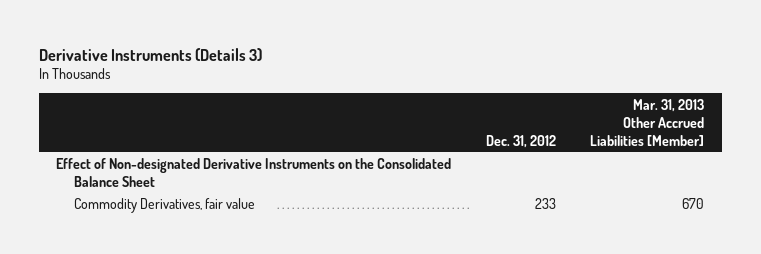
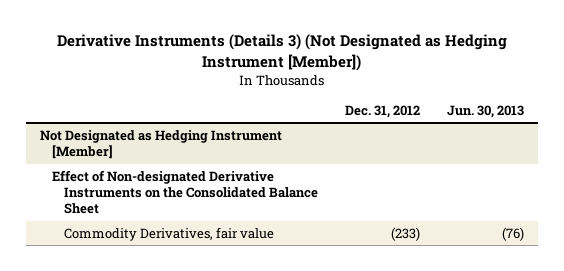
[38,47,262,61] Derivative Instruments (Details 3) -> [56,34,507,71] Derivative Instruments (Details 3) (Not Designated as Hedging Instrument [Member])
[590,98,705,146] Mar. 31, 2013 Other Accrued Liabilities [Member] -> none
none -> [447,104,525,118] Jun. 30, 2013
none -> [39,129,282,160] Not Designated as Hedging Instrument [Member]
[534,198,556,210] 233 -> [391,226,421,241] (233)

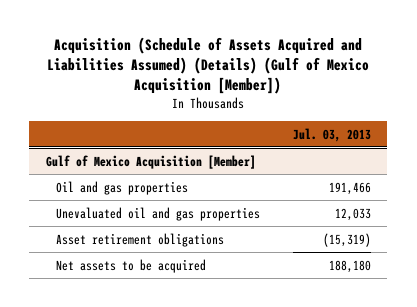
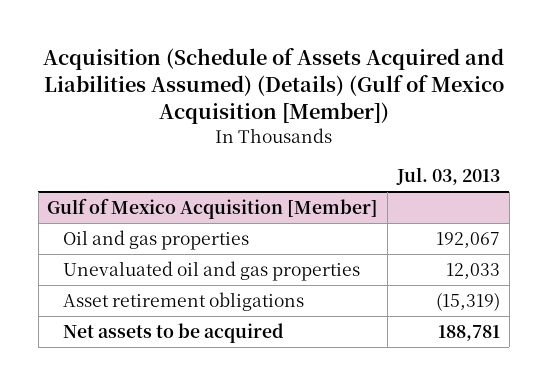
[328,181,371,195] 191,466 -> [435,232,500,249] 192,067
[328,259,371,273] 188,180 -> [437,325,500,342] 188,781

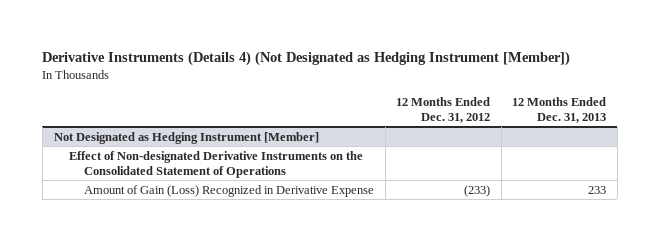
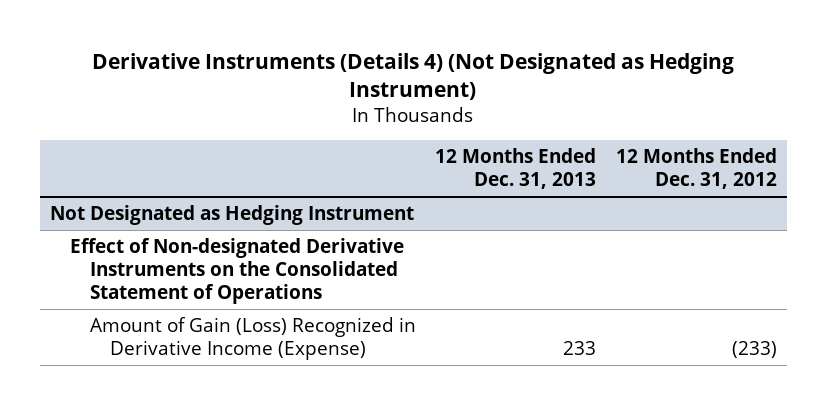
[42,51,571,67] Derivative Instruments (Details 4) (Not Designated as Hedging Instrument [Member]) -> [92,52,735,101] Derivative Instruments (Details 4) (Not Designated as Hedging Instrument)
[53,131,319,144] Not Designated as Hedging Instrument [Member] -> [49,205,414,226] Not Designated as Hedging Instrument
[83,184,374,197] Amount of Gain (Loss) Recognized in Derivative Expense -> [89,317,416,361] Amount of Gain (Loss) Recognized in Derivative Income (Expense)

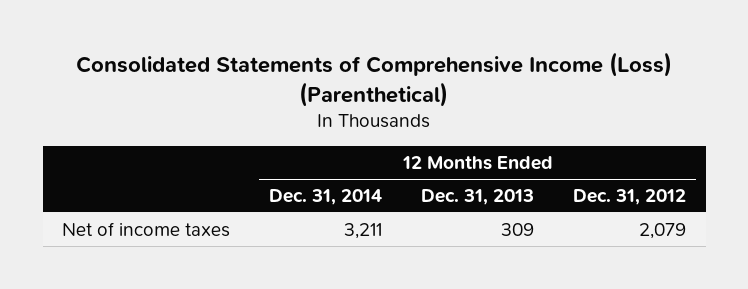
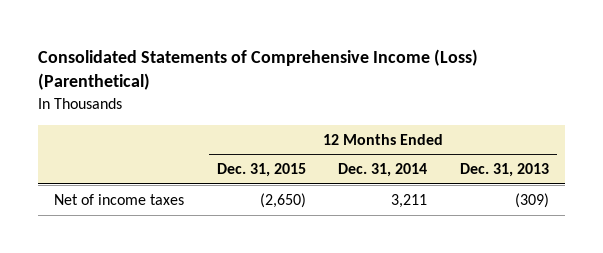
[573,188,687,205] Dec. 31, 2012 -> none
none -> [216,163,306,178] Dec. 31, 2015
[501,222,535,236] 309 -> [514,192,549,208] (309)

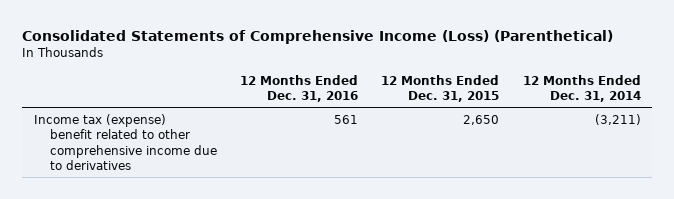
[459,163,549,178] Dec. 31, 2013 -> none
none -> [240,74,359,103] 12 Months Ended Dec. 31, 2016
[54,193,185,205] Net of income taxes -> none
none -> [33,113,217,170] Income tax (expense) benefit related to other comprehensive income due to derivatives

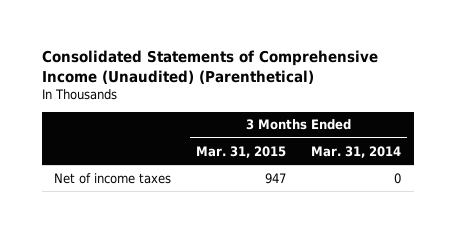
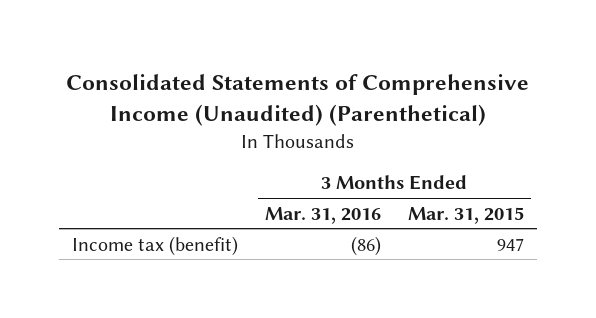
[311,145,402,158] Mar. 31, 2014 -> none
none -> [265,206,382,224] Mar. 31, 2016
[54,172,172,184] Net of income taxes -> [72,235,239,256] Income tax (benefit)

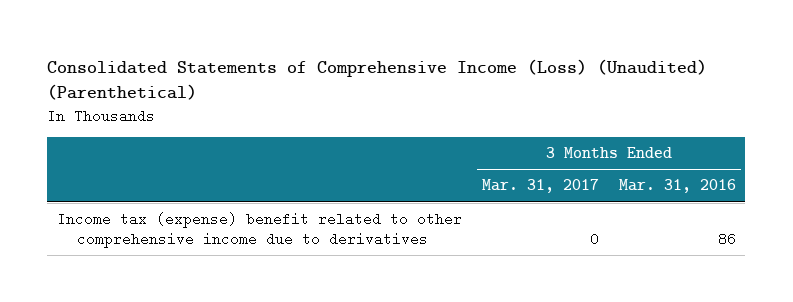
[66,73,530,126] Consolidated Statements of Comprehensive Income (Unaudited) (Parenthetical) -> [47,58,708,101] Consolidated Statements of Comprehensive Income (Loss) (Unaudited) (Parenthetical)
[407,206,524,224] Mar. 31, 2015 -> none
none -> [481,179,599,194] Mar. 31, 2017
[72,235,239,256] Income tax (benefit) -> [57,212,463,248] Income tax (expense) benefit related to other comprehensive income due to derivatives
[351,235,382,256] (86) -> [717,231,736,246] 86

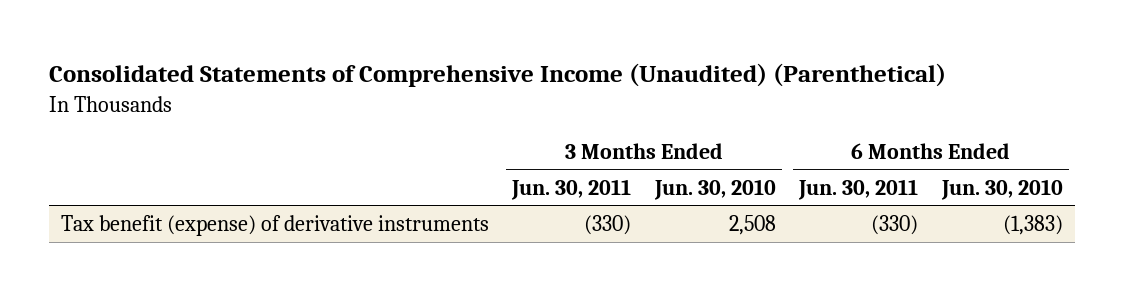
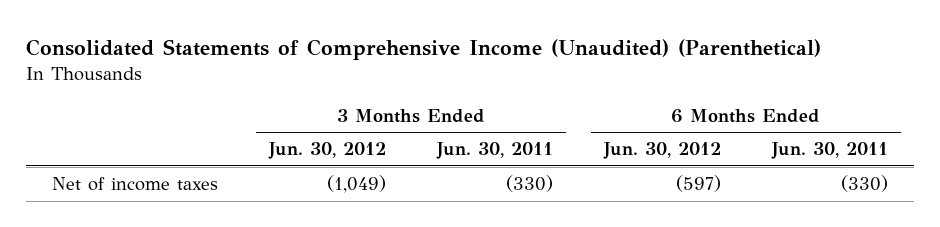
[653,178,776,200] Jun. 30, 2010 -> none
[940,178,1063,200] Jun. 30, 2010 -> none
none -> [267,142,386,160] Jun. 30, 2012
none -> [603,142,722,160] Jun. 30, 2012
[60,215,489,237] Tax benefit (expense) of derivative instruments -> [51,177,218,192] Net of income taxes

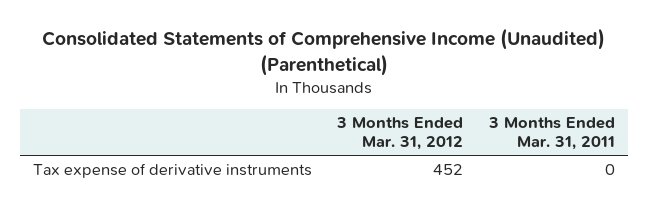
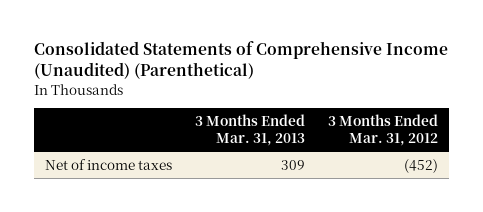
[487,117,615,151] 3 Months Ended Mar. 31, 2011 -> none
none -> [195,114,306,147] 3 Months Ended Mar. 31, 2013
[32,162,312,178] Tax expense of derivative instruments -> [45,158,173,170] Net of income taxes
[433,163,464,175] 452 -> [403,158,438,173] (452)

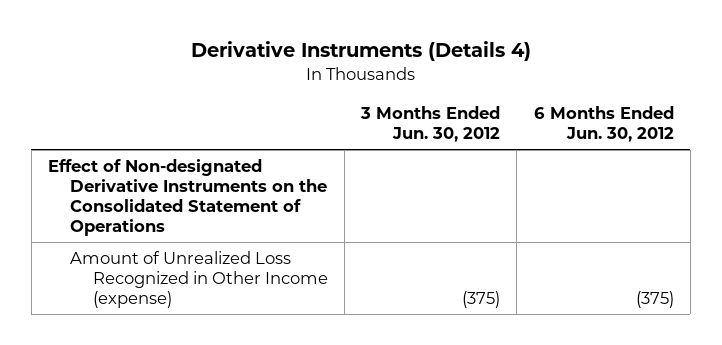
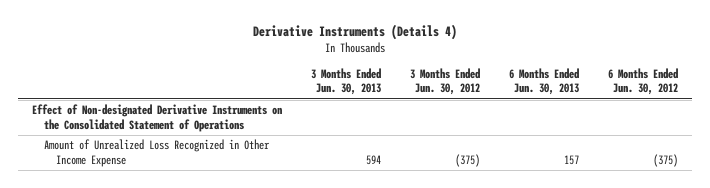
none -> [310,68,381,96] 3 Months Ended Jun. 30, 2013
none -> [508,68,579,96] 6 Months Ended Jun. 30, 2013
[70,251,328,308] Amount of Unrealized Loss Recognized in Other Income (expense) -> [44,139,271,167] Amount of Unrealized Loss Recognized in Other Income Expense

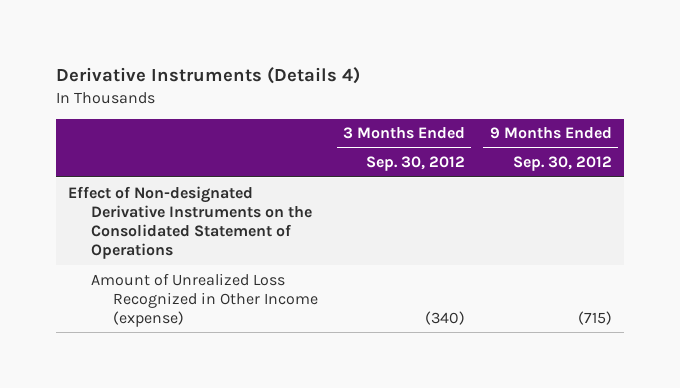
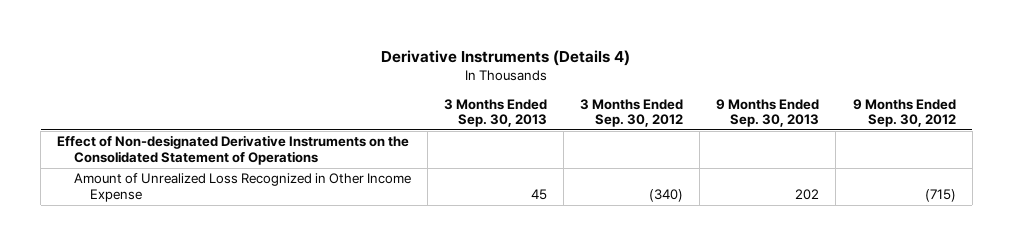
none -> [443,98,547,128] 3 Months Ended Sep. 30, 2013
none -> [716,98,820,128] 9 Months Ended Sep. 30, 2013
[90,272,319,327] Amount of Unrealized Loss Recognized in Other Income (expense) -> [73,173,411,202] Amount of Unrealized Loss Recognized in Other Income Expense

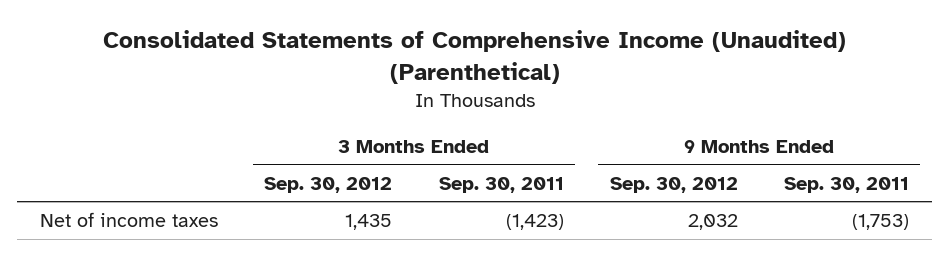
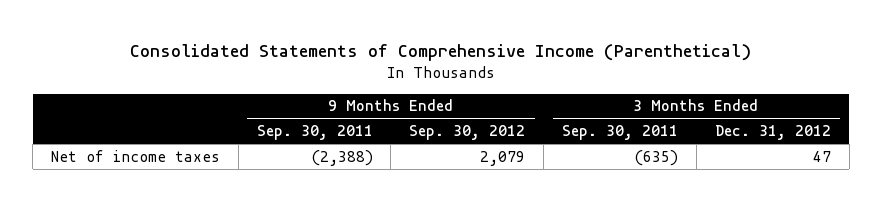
[102,30,846,84] Consolidated Statements of Comprehensive Income (Unaudited) (Parenthetical) -> [129,43,751,61] Consolidated Statements of Comprehensive Income (Parenthetical)
[264,176,393,193] Sep. 30, 2012 -> none
none -> [714,125,831,141] Dec. 31, 2012
[505,214,564,231] (1,423) -> [634,149,679,166] (635)
[687,214,738,231] 2,032 -> [480,150,526,166] 2,079
[851,214,909,231] (1,753) -> [310,149,373,166] (2,388)

